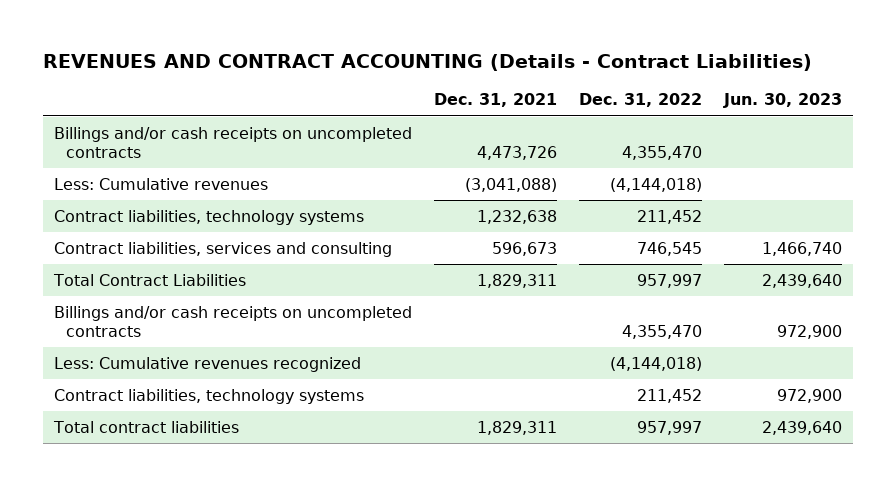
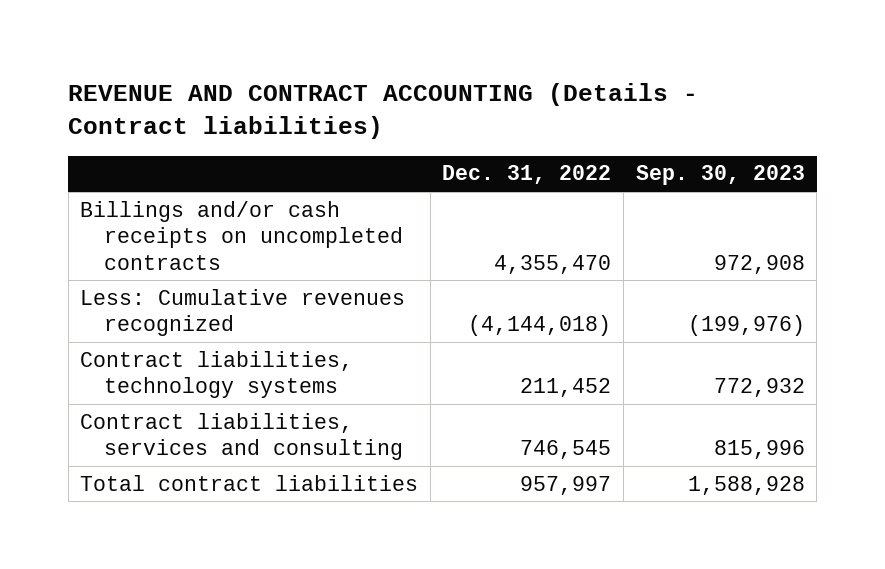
[42,53,812,71] REVENUES AND CONTRACT ACCOUNTING (Details - Contract Liabilities) -> [68,83,699,140] REVENUE AND CONTRACT ACCOUNTING (Details - Contract liabilities)
[433,93,557,108] Dec. 31, 2021 -> none
[722,93,842,109] Jun. 30, 2023 -> none
none -> [635,165,805,186] Sep. 30, 2023
[53,177,268,190] Less: Cumulative revenues -> none
[53,209,364,225] Contract liabilities, technology systems -> none
[52,273,246,286] Total Contract Liabilities -> none
[53,305,412,338] Billings and/or cash receipts on uncompleted contracts -> none
[53,241,392,257] Contract liabilities, services and consulting -> [80,412,404,461] Contract liabilities, services and consulting

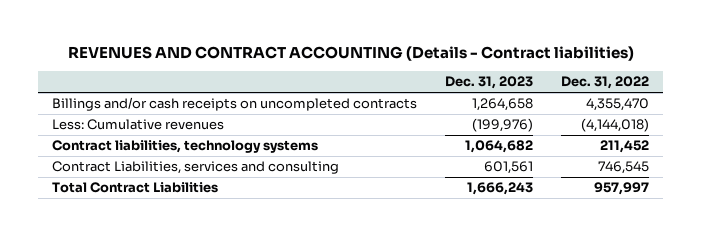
[68,83,699,140] REVENUE AND CONTRACT ACCOUNTING (Details - Contract liabilities) -> [67,46,634,62] REVENUES AND CONTRACT ACCOUNTING (Details - Contract liabilities)
[635,165,805,186] Sep. 30, 2023 -> none
none -> [445,76,534,90] Dec. 31, 2023
[80,288,406,337] Less: Cumulative revenues recognized -> [52,119,225,131] Less: Cumulative revenues
[80,412,404,461] Contract liabilities, services and consulting -> [52,161,340,175] Contract Liabilities, services and consulting
[80,474,419,491] Total contract liabilities -> [52,182,219,194] Total Contract Liabilities

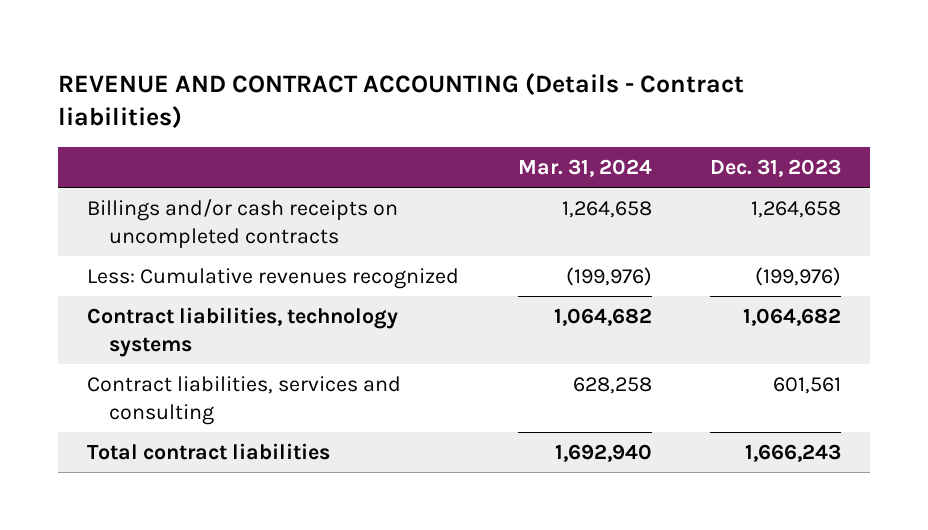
[67,46,634,62] REVENUES AND CONTRACT ACCOUNTING (Details - Contract liabilities) -> [57,72,744,129] REVENUE AND CONTRACT ACCOUNTING (Details - Contract liabilities)
[561,76,650,90] Dec. 31, 2022 -> none
none -> [517,158,652,177] Mar. 31, 2024
[52,119,225,131] Less: Cumulative revenues -> [87,267,460,289] Less: Cumulative revenues recognized
[52,161,340,175] Contract Liabilities, services and consulting -> [87,375,402,426] Contract liabilities, services and consulting
[52,182,219,194] Total Contract Liabilities -> [87,442,331,460] Total contract liabilities

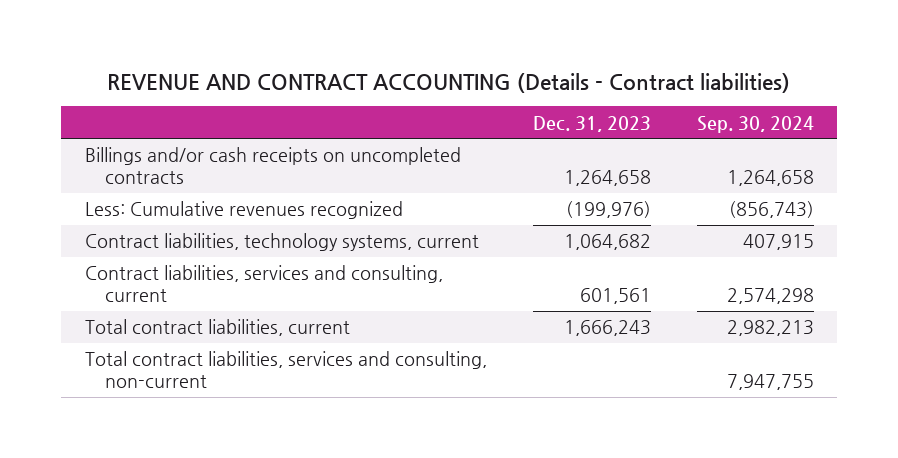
[517,158,652,177] Mar. 31, 2024 -> none
none -> [696,115,814,133] Sep. 30, 2024
[87,306,399,358] Contract liabilities, technology systems -> [84,233,479,252] Contract liabilities, technology systems, current
[87,375,402,426] Contract liabilities, services and consulting -> [84,265,443,302] Contract liabilities, services and consulting, current
[87,442,331,460] Total contract liabilities -> [84,319,350,337] Total contract liabilities, current
none -> [84,351,487,388] Total contract liabilities, services and consulting, non-current

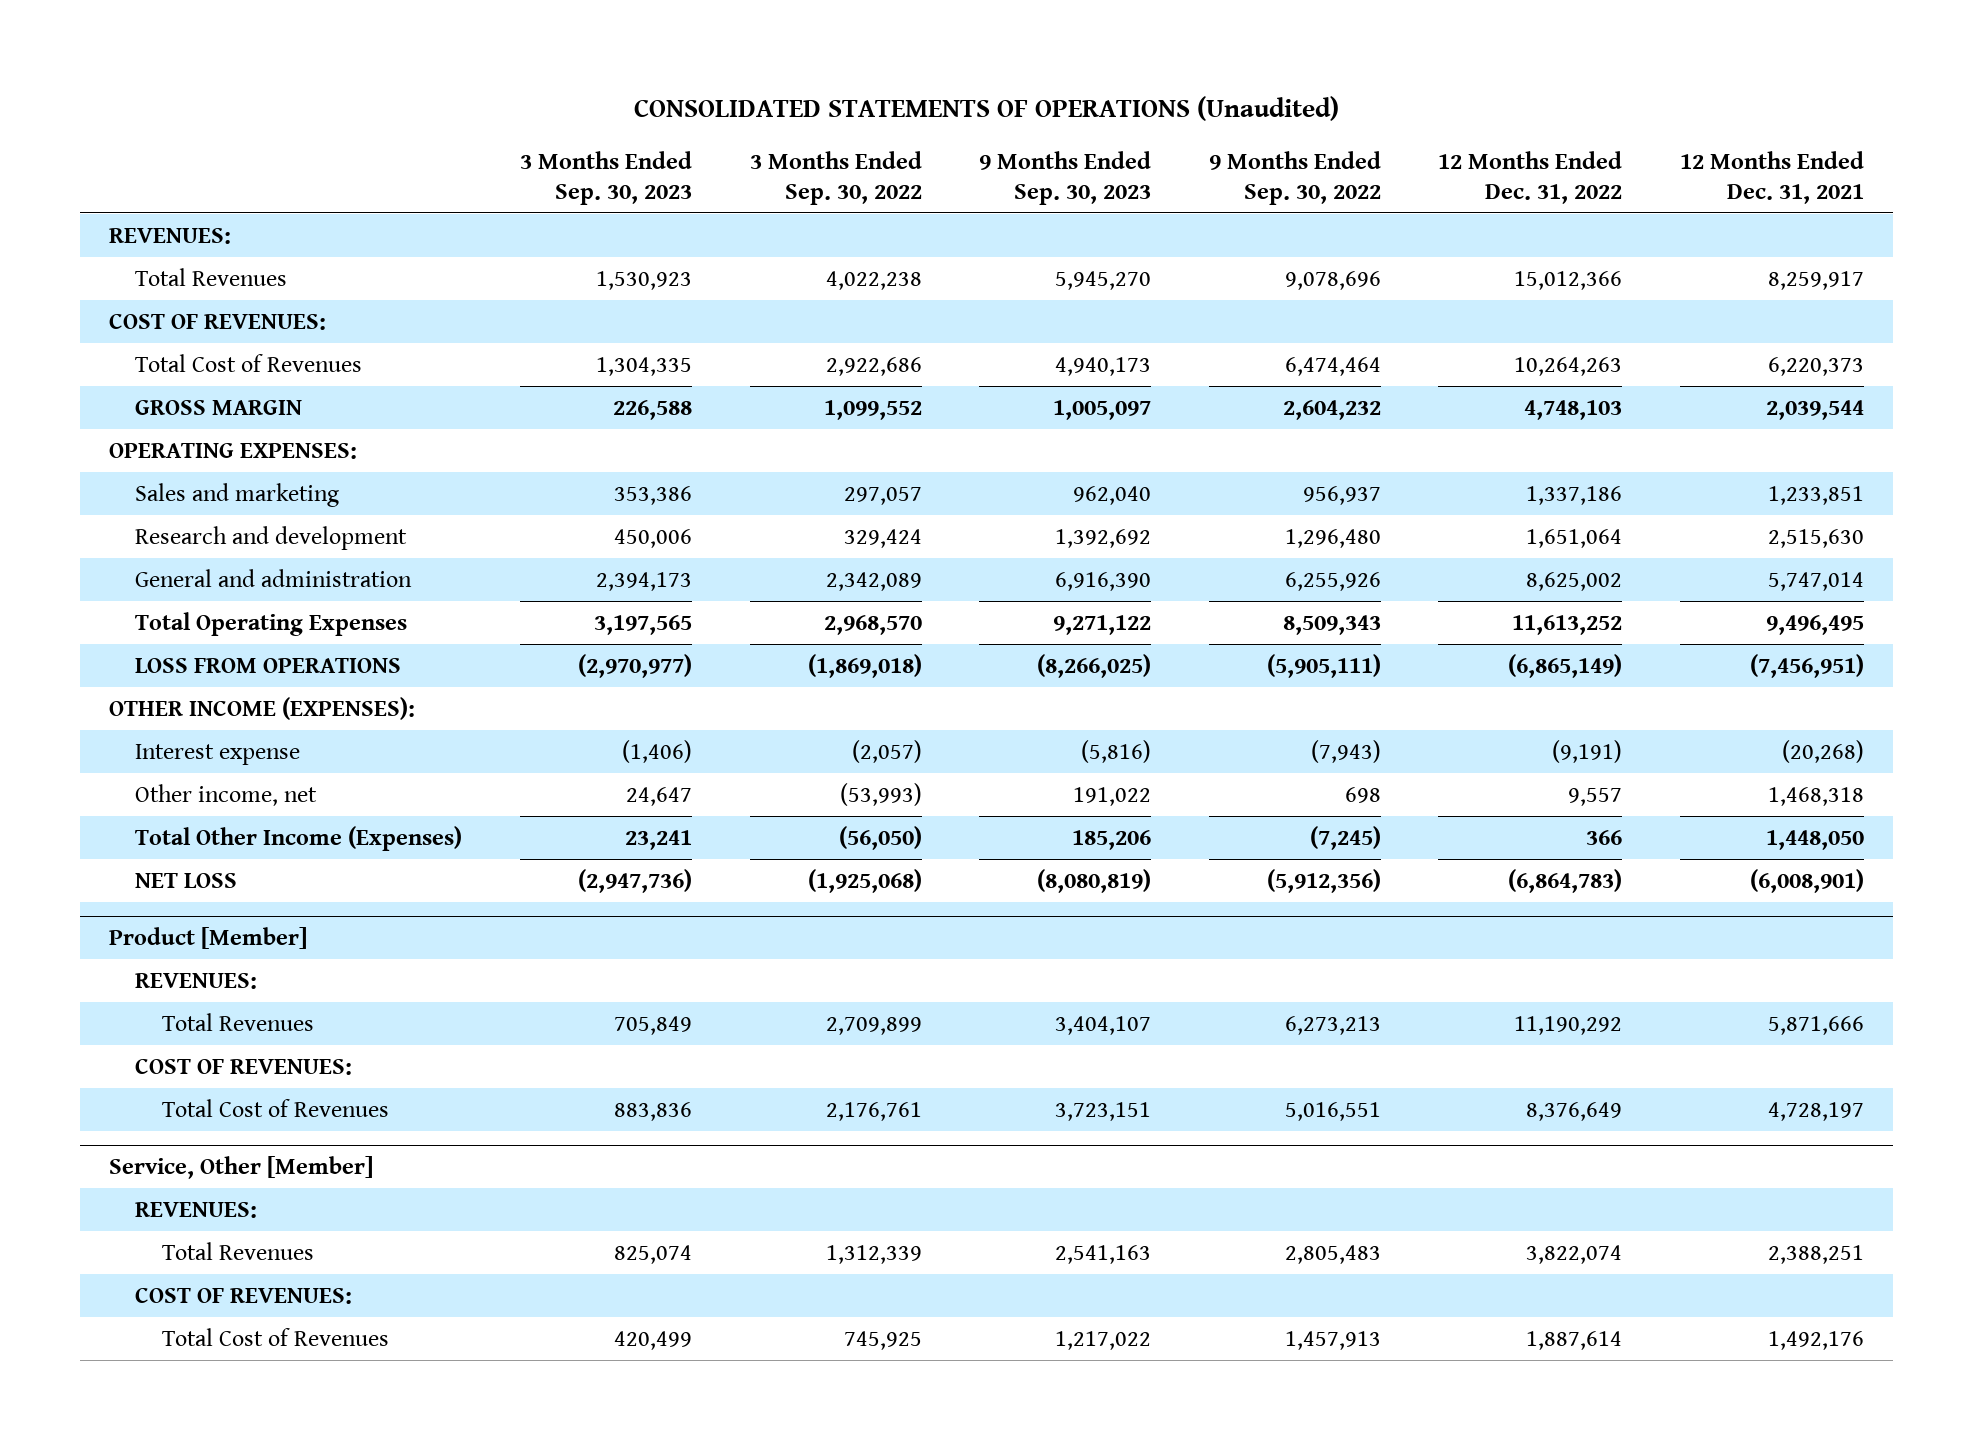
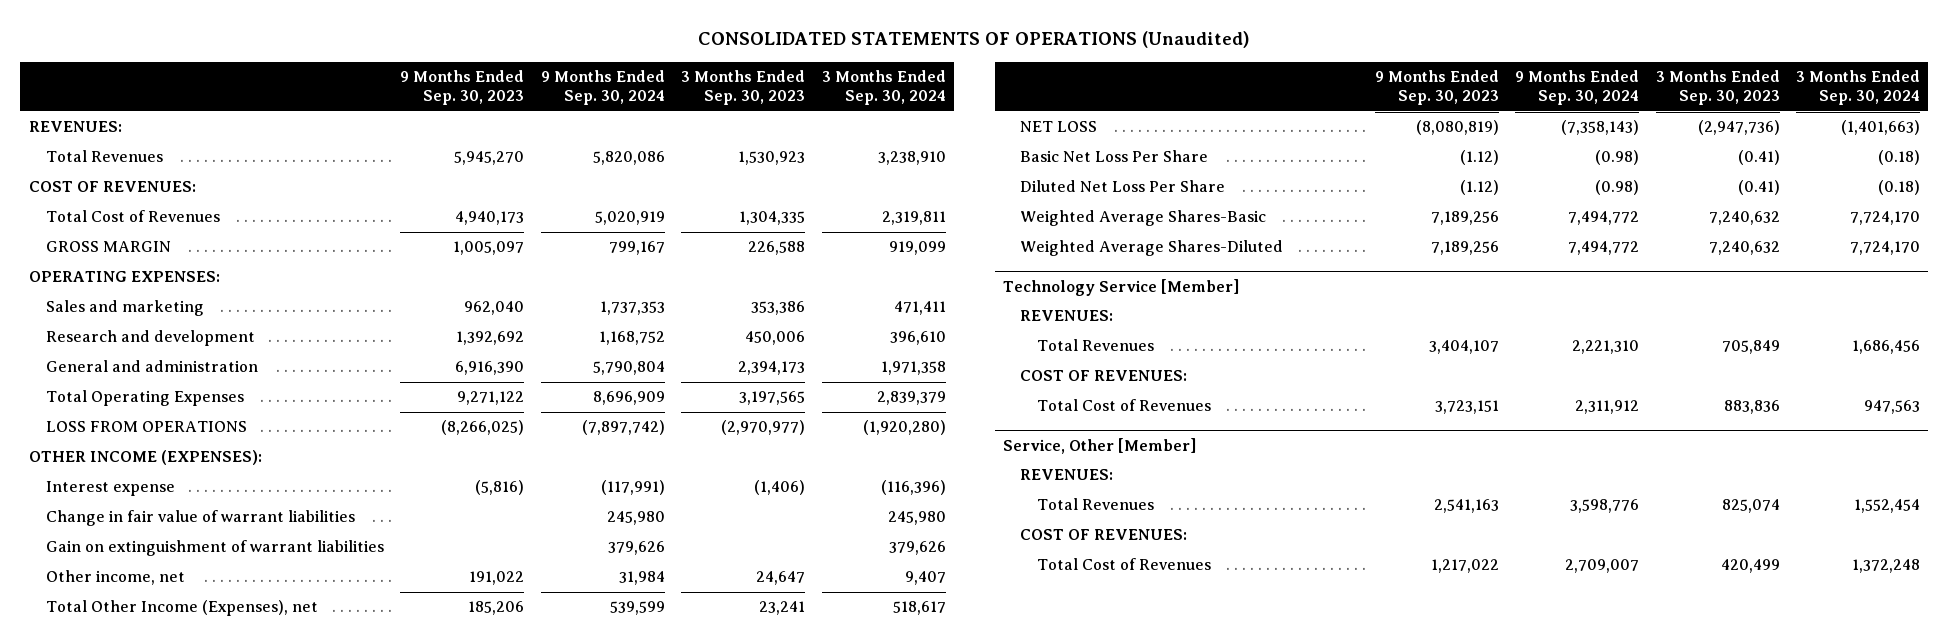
[749,151,922,205] 3 Months Ended Sep. 30, 2022 -> none
[1208,151,1381,205] 9 Months Ended Sep. 30, 2022 -> none
[1438,151,1623,204] 12 Months Ended Dec. 31, 2022 -> none
[1679,151,1864,204] 12 Months Ended Dec. 31, 2021 -> none
none -> [540,70,665,106] 9 Months Ended Sep. 30, 2024
none -> [821,70,946,106] 3 Months Ended Sep. 30, 2024
none -> [45,510,355,527] Change in fair value of warrant liabilities
none -> [45,540,384,557] Gain on extinguishment of warrant liabilities
[135,825,463,851] Total Other Income (Expenses) -> [45,600,318,617] Total Other Income (Expenses), net
[109,927,308,950] Product [Member] -> none
none -> [1020,150,1209,163] Basic Net Loss Per Share
none -> [1020,180,1226,193] Diluted Net Loss Per Share
none -> [1020,210,1267,227] Weighted Average Shares-Basic
none -> [1020,240,1284,257] Weighted Average Shares-Diluted
none -> [1002,279,1239,297] Technology Service [Member]

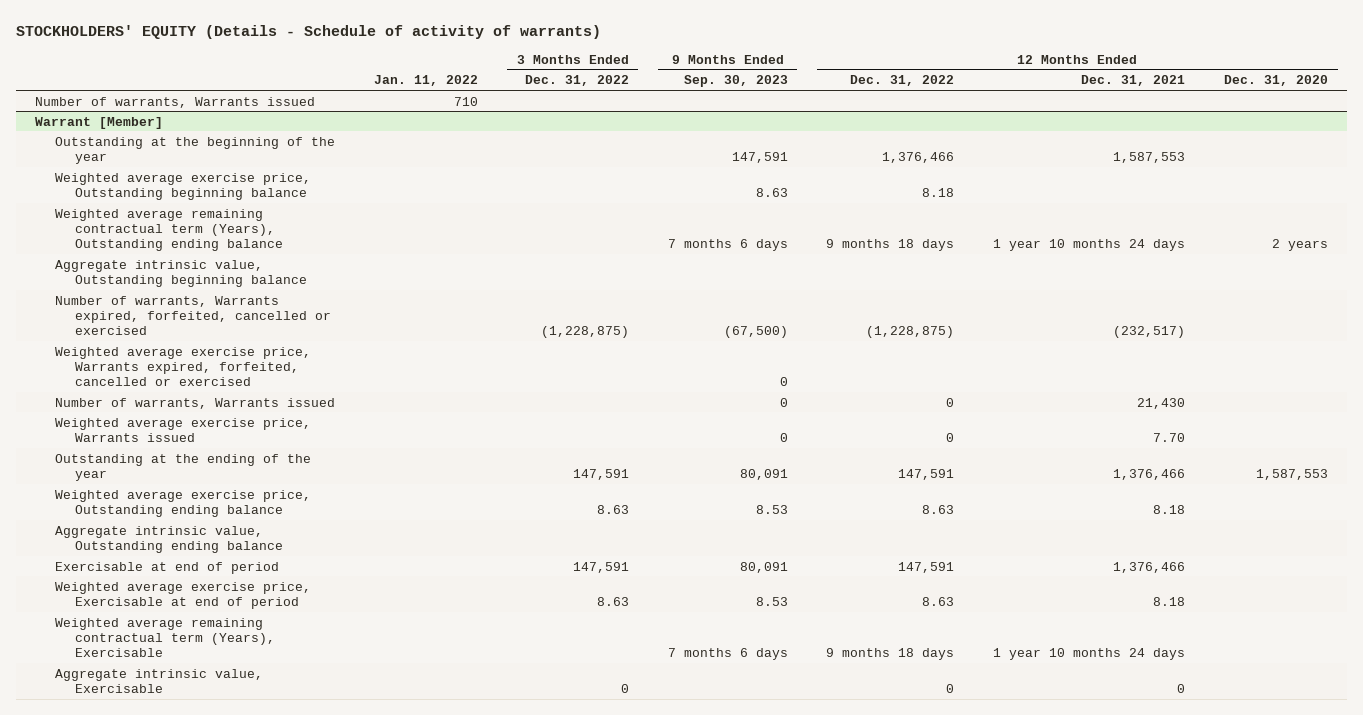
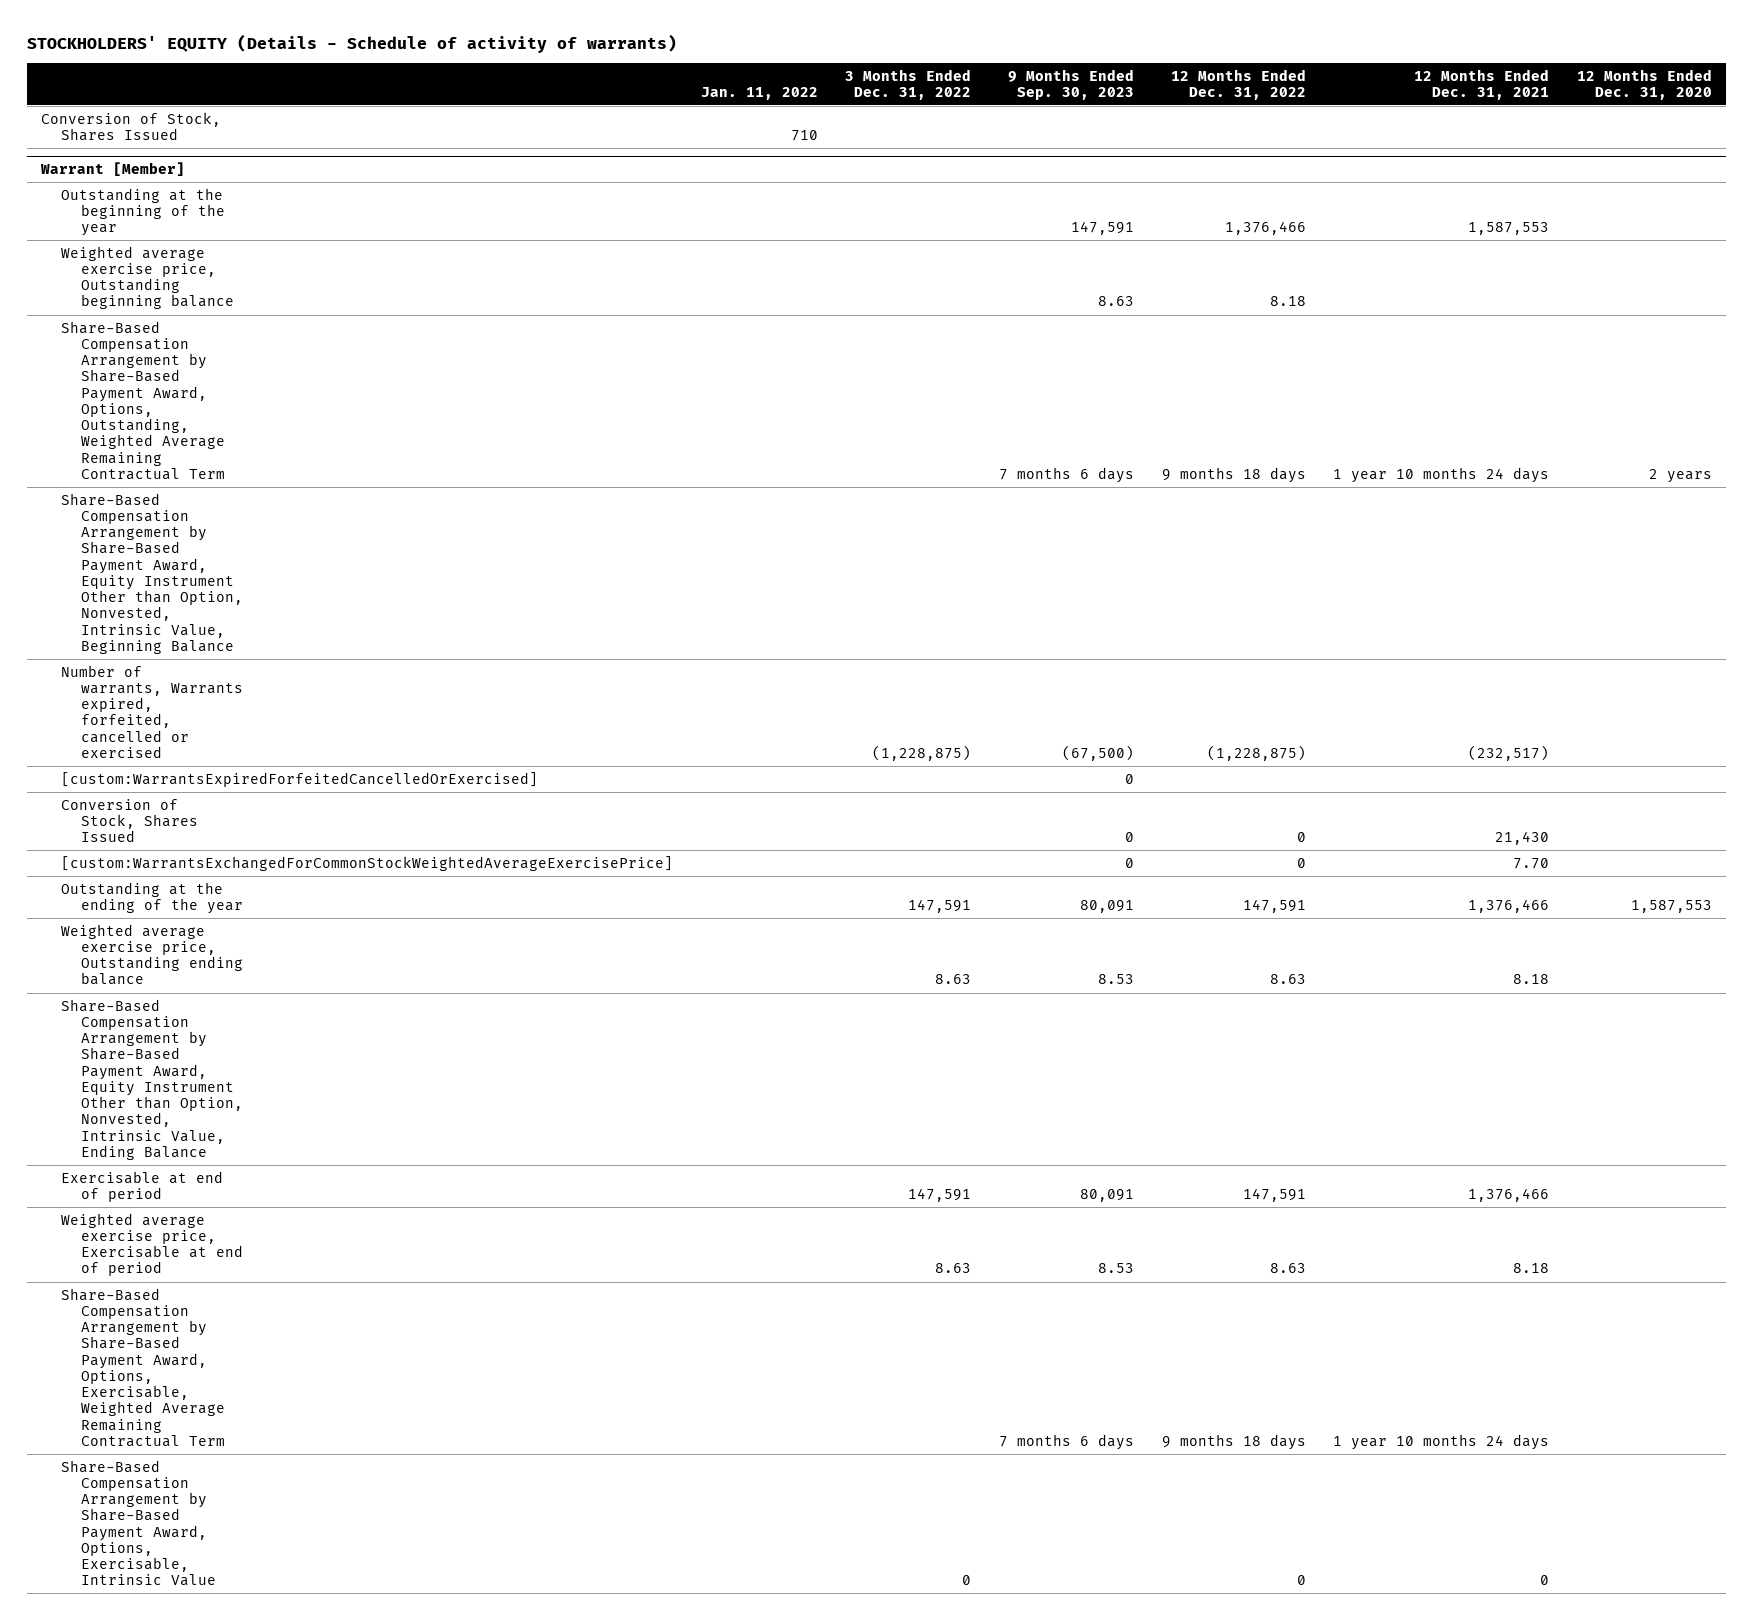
[35,96,316,108] Number of warrants, Warrants issued -> [40,111,221,142] Conversion of Stock, Shares Issued
[55,208,284,252] Weighted average remaining contractual term (Years), Outstanding ending balance -> [61,320,226,480] Share-Based Compensation Arrangement by Share-Based Payment Award, Options, Outstanding, Weighted Average Remaining Contractual Term
[55,259,308,287] Aggregate intrinsic value, Outstanding beginning balance -> [61,492,244,654] Share-Based Compensation Arrangement by Share-Based Payment Award, Equity Instrument Other than Option, Nonvested, Intrinsic Value, Beginning Balance
[55,346,312,387] Weighted average exercise price, Warrants expired, forfeited, cancelled or exercised -> [61,771,539,787] [custom:WarrantsExpiredForfeitedCancelledOrExercised]
[55,397,336,409] Number of warrants, Warrants issued -> [61,798,199,843] Conversion of Stock, Shares Issued
[55,417,312,442] Weighted average exercise price, Warrants issued -> [61,855,674,871] [custom:WarrantsExchangedForCommonStockWeightedAverageExercisePrice]
[55,525,284,553] Aggregate intrinsic value, Outstanding ending balance -> [61,998,244,1160] Share-Based Compensation Arrangement by Share-Based Payment Award, Equity Instrument Other than Option, Nonvested, Intrinsic Value, Ending Balance
[55,617,276,658] Weighted average remaining contractual term (Years), Exercisable -> [61,1287,226,1447] Share-Based Compensation Arrangement by Share-Based Payment Award, Options, Exercisable, Weighted Average Remaining Contractual Term
[55,668,264,693] Aggregate intrinsic value, Exercisable -> [61,1459,217,1587] Share-Based Compensation Arrangement by Share-Based Payment Award, Options, Exercisable, Intrinsic Value

